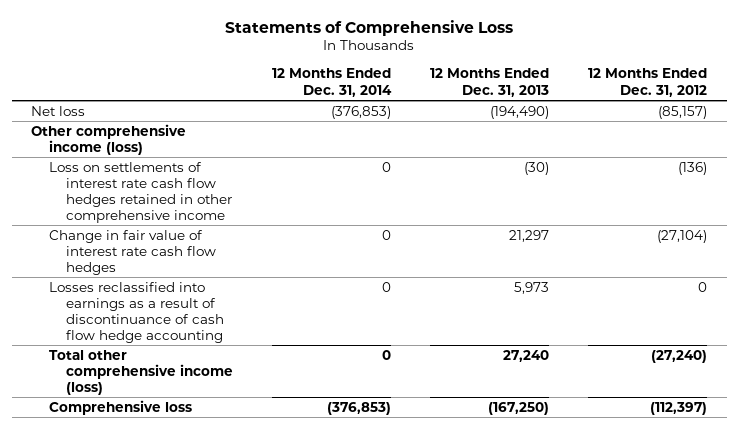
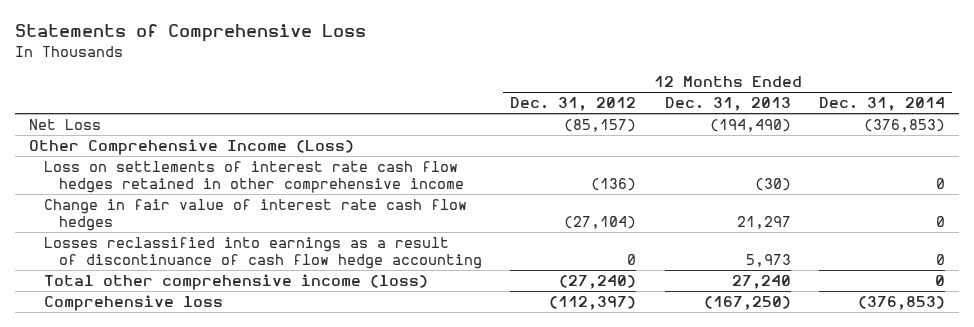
[31,105,86,116] Net loss -> [28,118,101,130] Net Loss
[31,123,187,155] Other comprehensive income (loss) -> [28,138,354,155] Other Comprehensive Income (Loss)

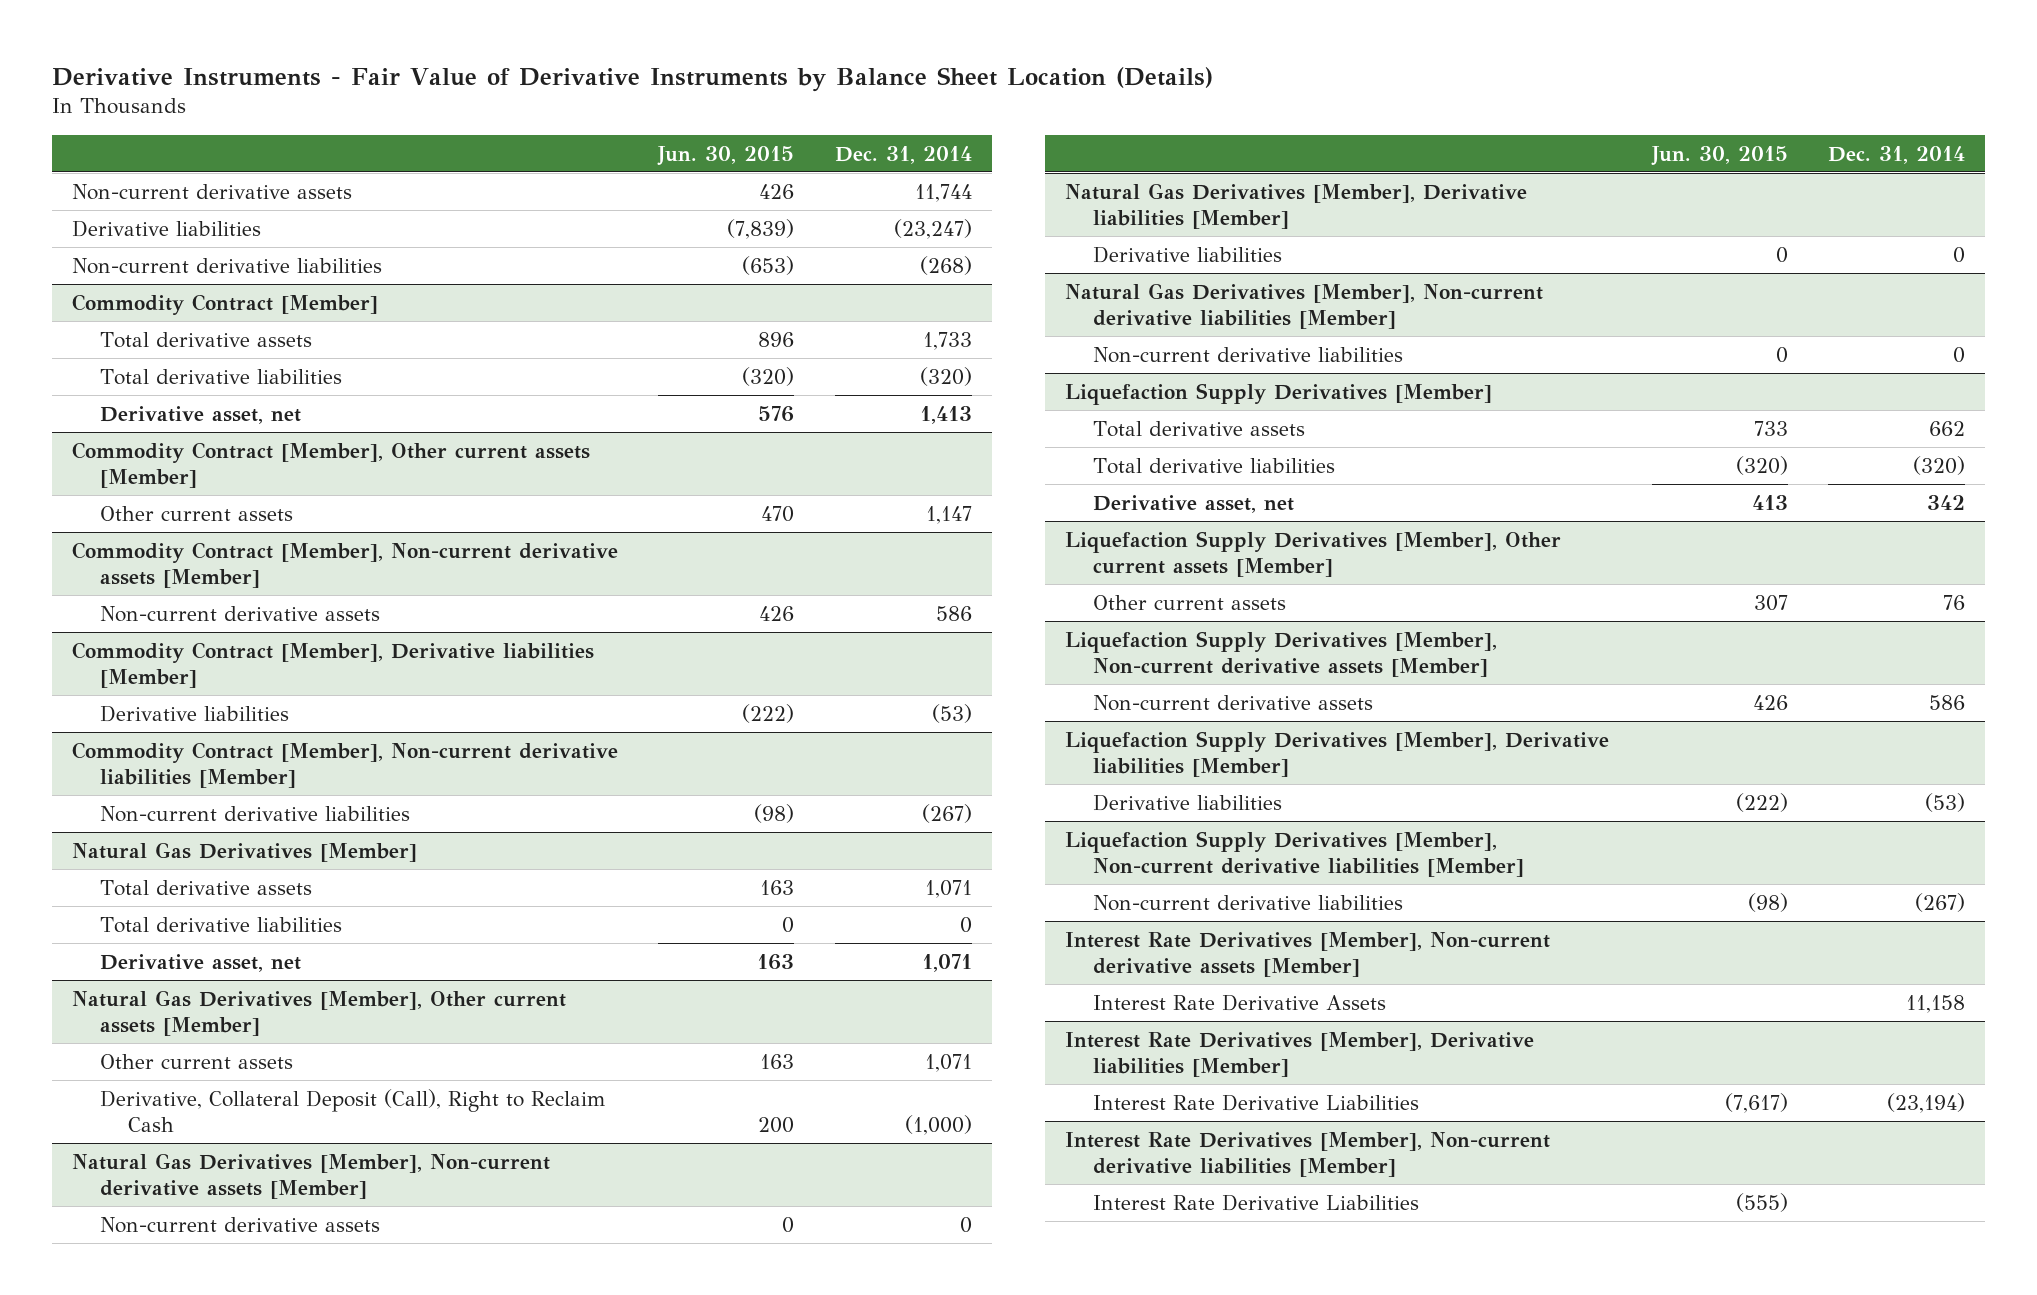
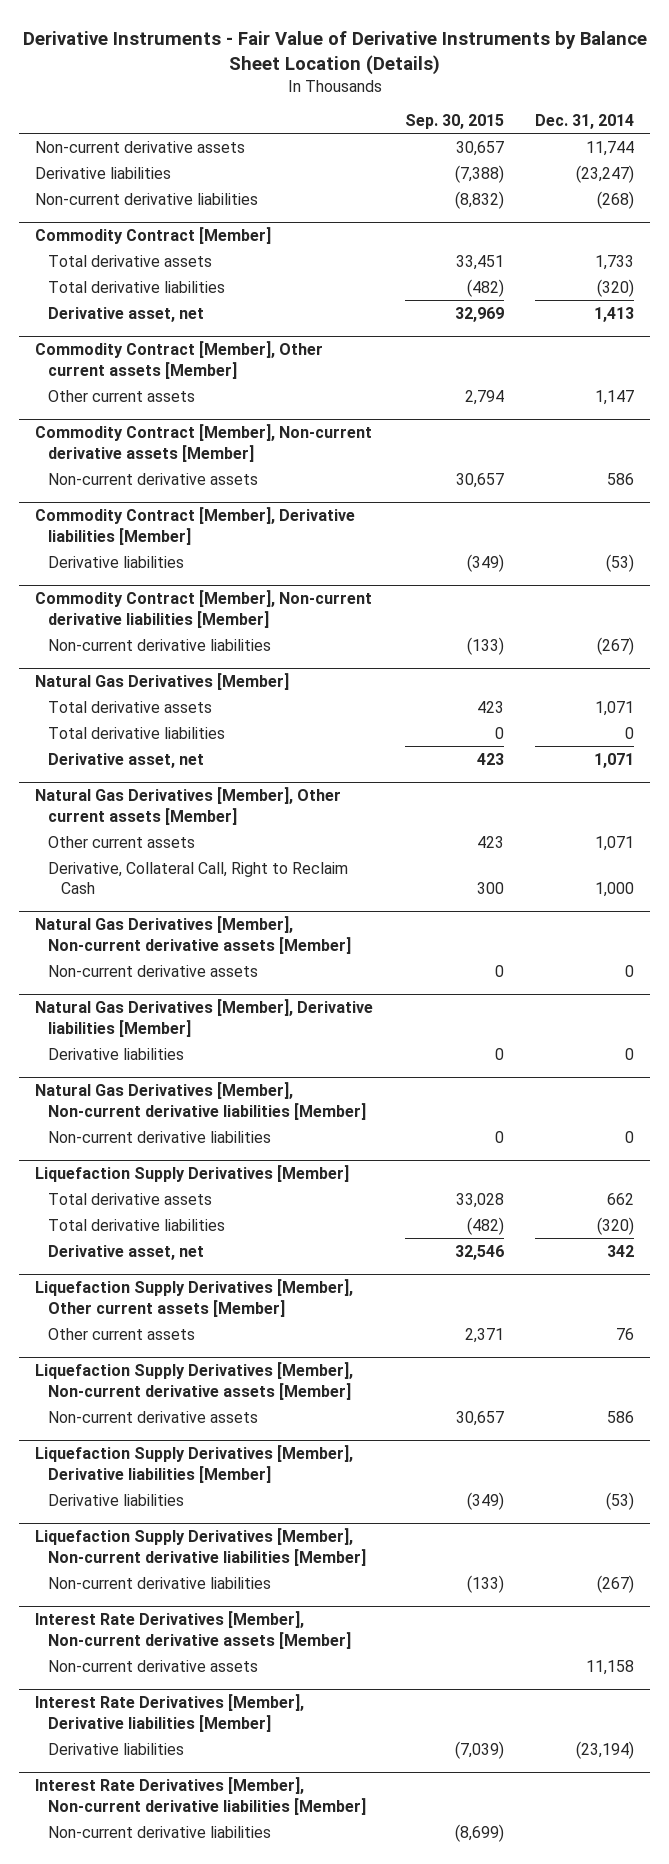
[657,145,795,166] Jun. 30, 2015 -> none
none -> [404,114,504,130] Sep. 30, 2015
[99,1088,606,1132] Derivative, Collateral Deposit (Call), Right to Reclaim Cash -> [47,861,348,895] Derivative, Collateral Call, Right to Reclaim Cash
[904,1114,972,1135] (1,000) -> [594,882,634,898] 1,000
[1093,993,1387,1011] Interest Rate Derivative Assets -> [47,1659,258,1672] Non-current derivative assets
[1093,1093,1420,1111] Interest Rate Derivative Liabilities -> [47,1742,184,1755] Derivative liabilities
[1093,1193,1420,1211] Interest Rate Derivative Liabilities -> none
none -> [47,1825,271,1838] Non-current derivative liabilities

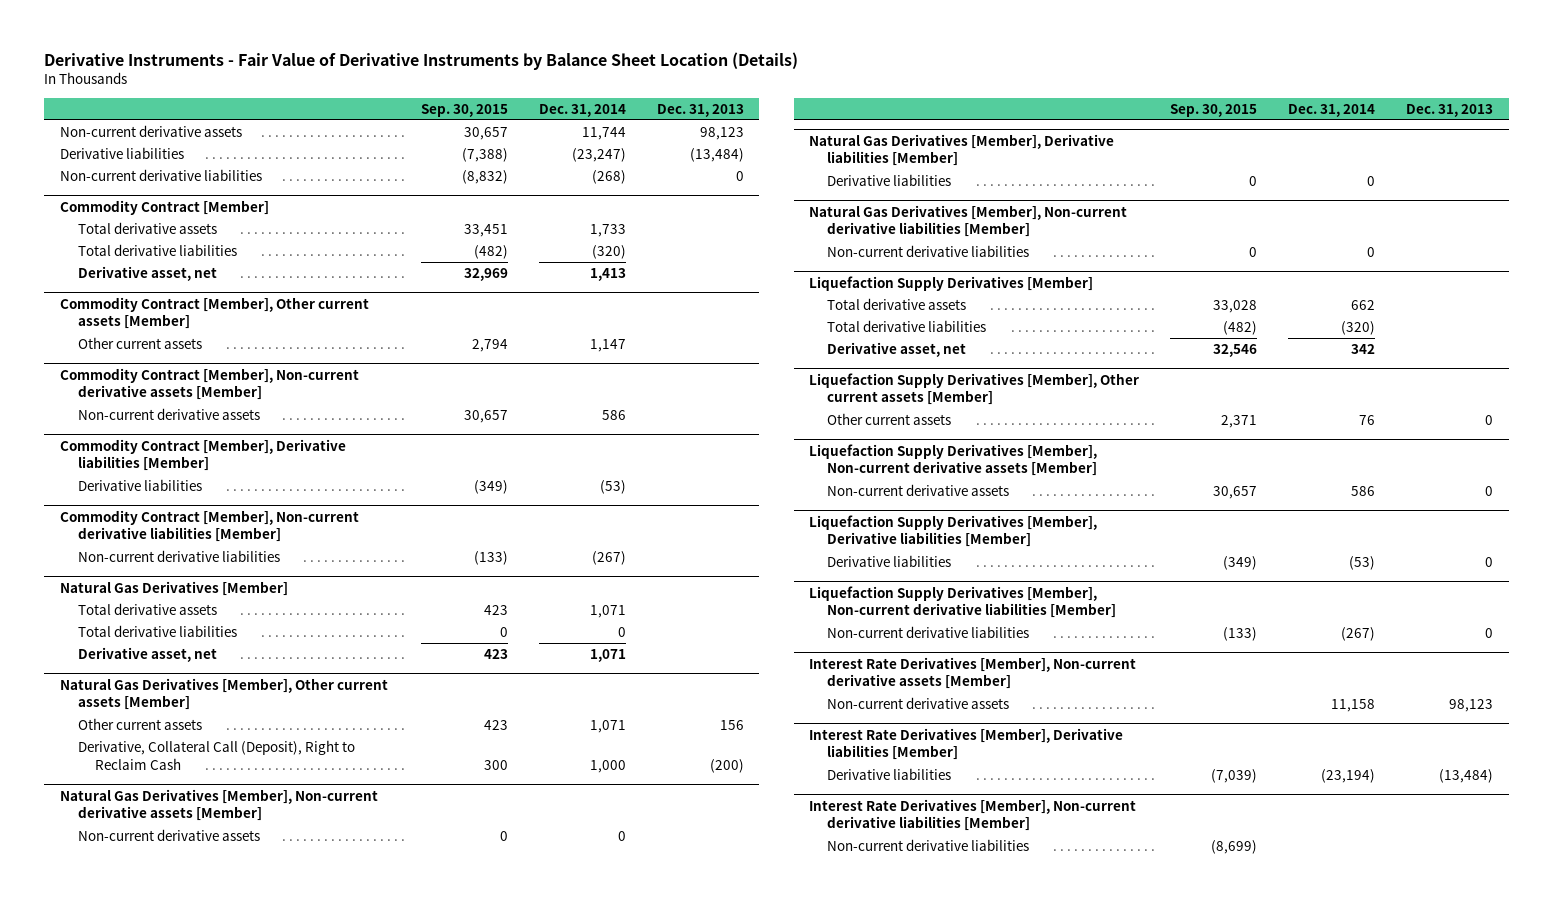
none -> [656,103,744,117] Dec. 31, 2013
[47,861,348,895] Derivative, Collateral Call, Right to Reclaim Cash -> [77,740,355,770] Derivative, Collateral Call (Deposit), Right to Reclaim Cash

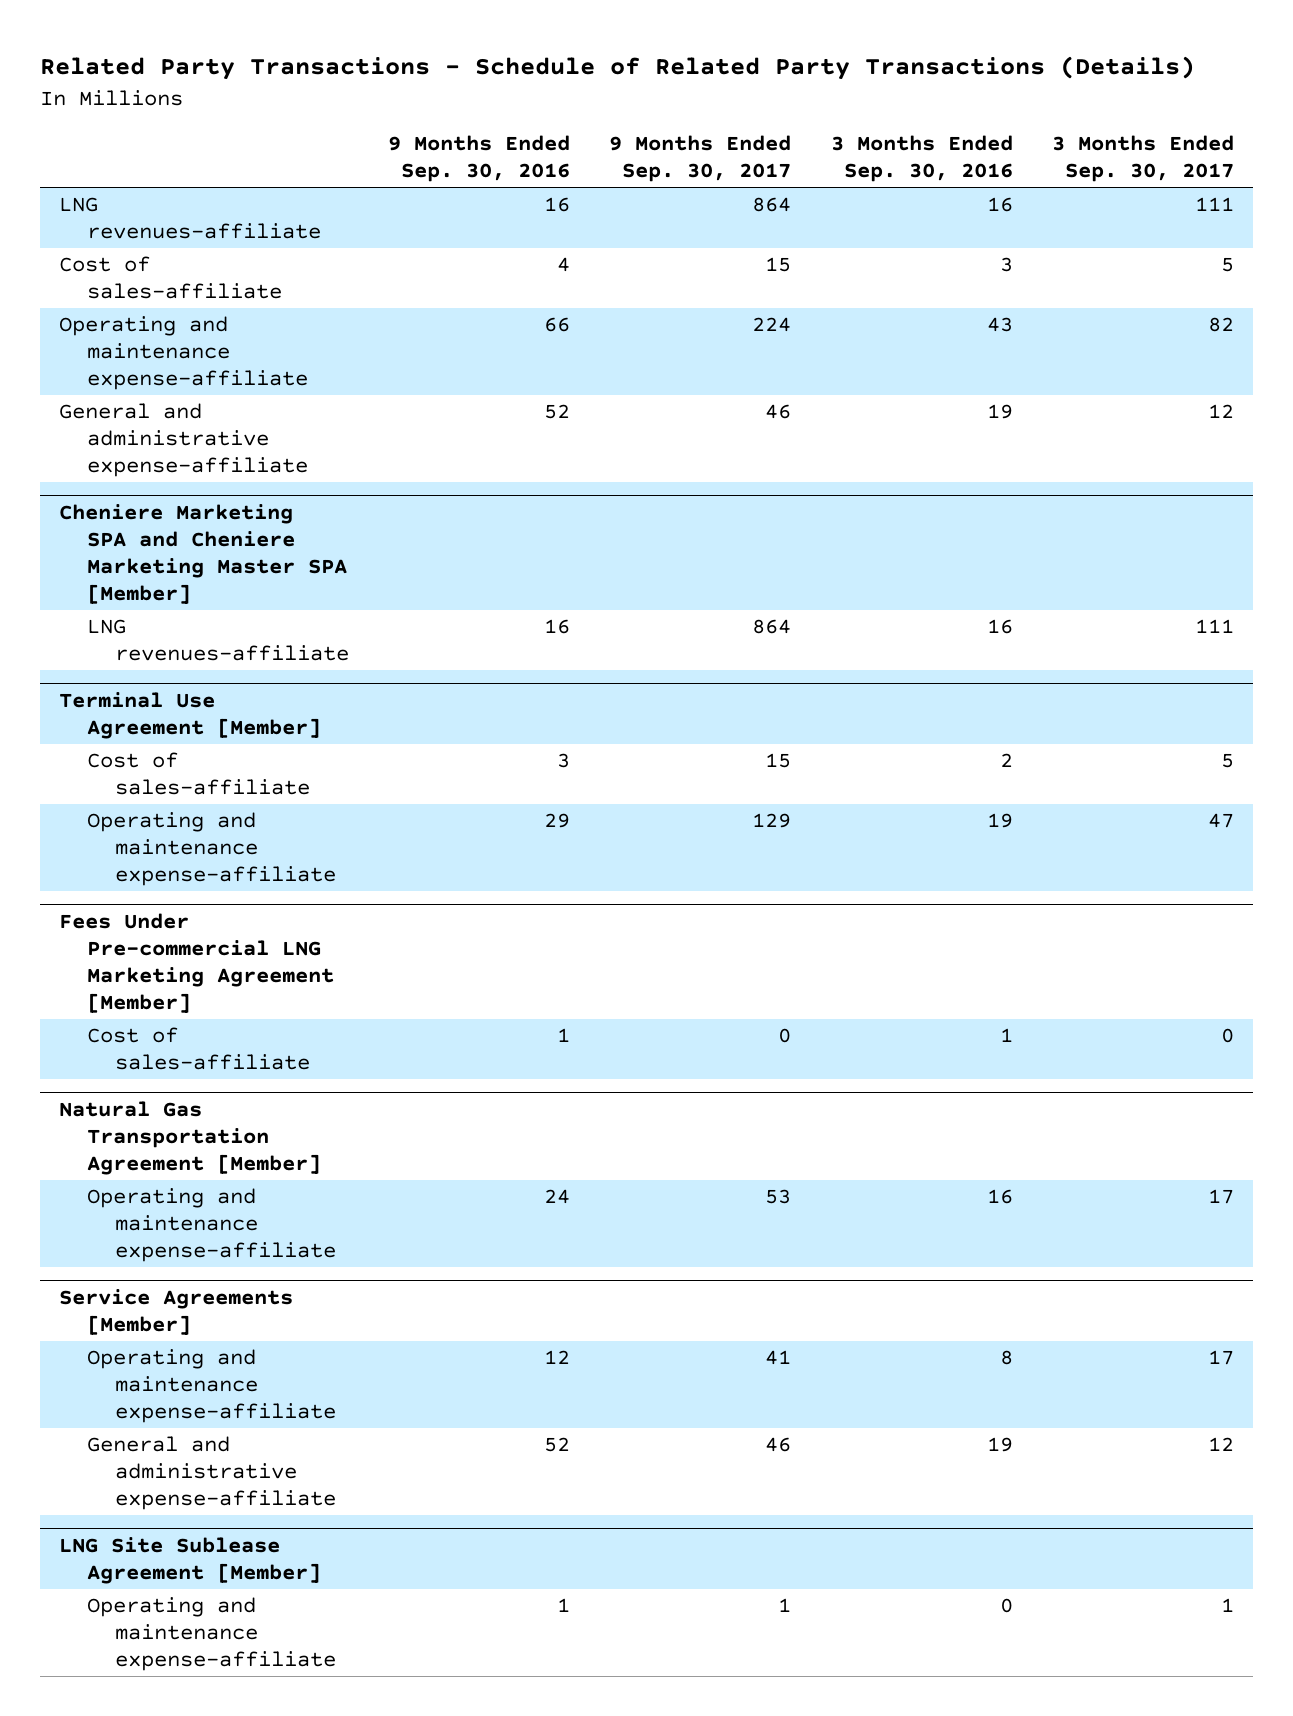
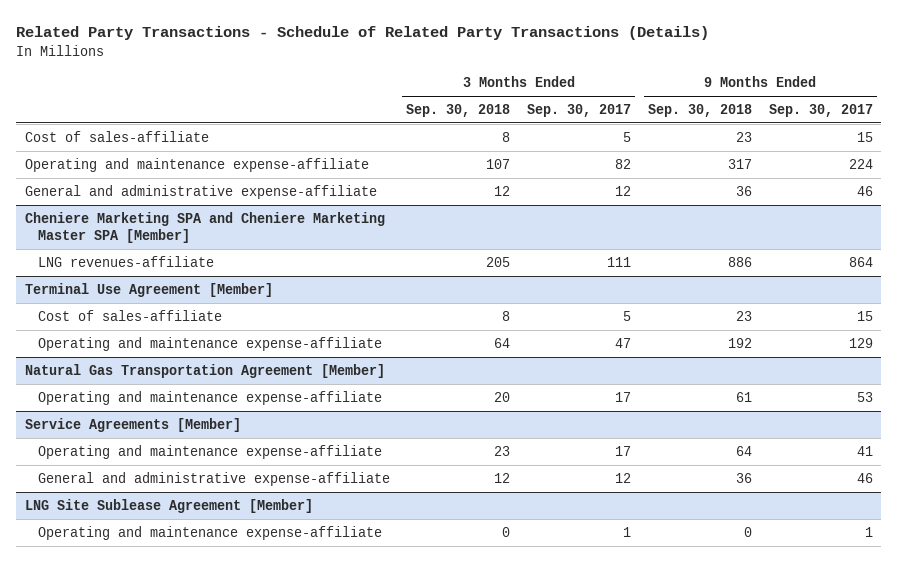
[388,134,571,183] 9 Months Ended Sep. 30, 2016 -> none
[830,134,1013,183] 3 Months Ended Sep. 30, 2016 -> none
none -> [406,103,511,117] Sep. 30, 2018
none -> [648,103,753,117] Sep. 30, 2018
[59,197,322,240] LNG revenues-affiliate -> none
[59,912,335,1013] Fees Under Pre-commercial LNG Marketing Agreement [Member] -> none
[87,1027,310,1071] Cost of sales-affiliate -> none

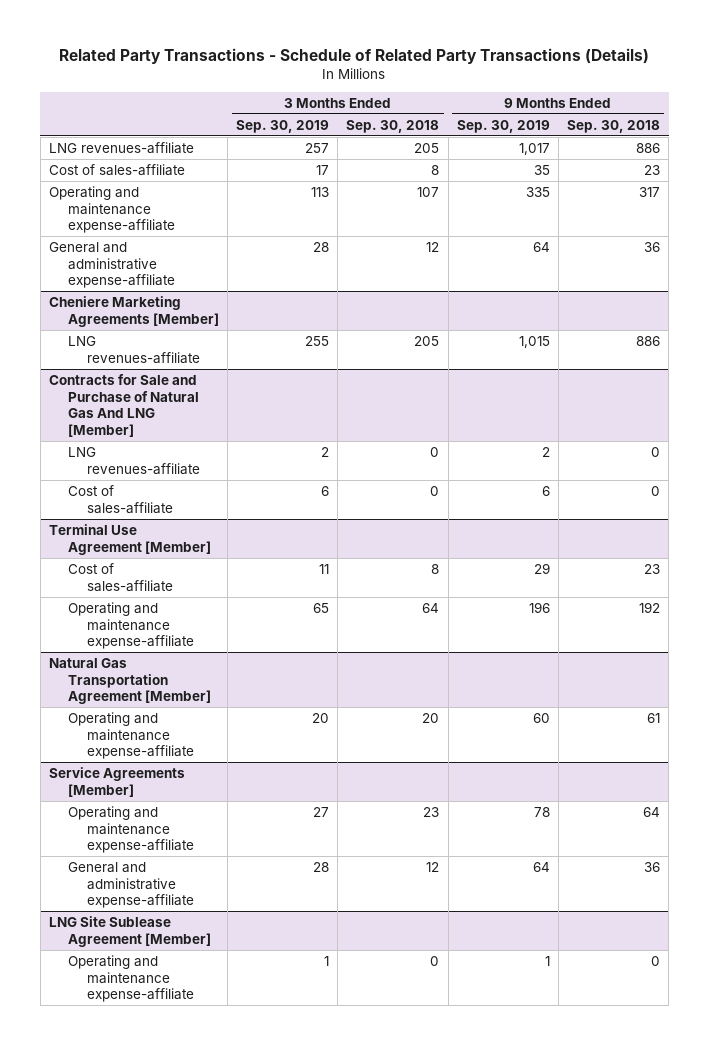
[527,103,632,117] Sep. 30, 2017 -> none
[768,103,873,117] Sep. 30, 2017 -> none
none -> [236,119,330,133] Sep. 30, 2019
none -> [456,119,550,133] Sep. 30, 2019
none -> [48,141,194,154] LNG revenues-affiliate
[24,211,385,244] Cheniere Marketing SPA and Cheniere Marketing Master SPA [Member] -> [48,295,219,327] Cheniere Marketing Agreements [Member]
none -> [48,373,199,438] Contracts for Sale and Purchase of Natural Gas And LNG [Member]
none -> [67,446,200,475] LNG revenues-affiliate
none -> [67,484,173,514] Cost of sales-affiliate

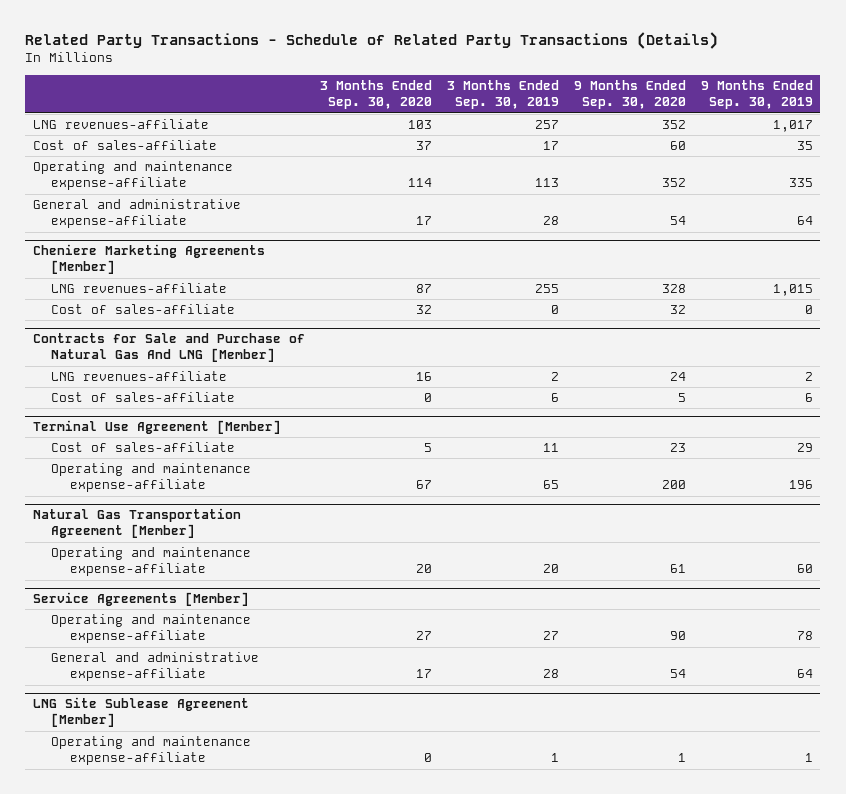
[346,119,440,133] Sep. 30, 2018 -> none
[567,119,661,133] Sep. 30, 2018 -> none
none -> [319,80,432,110] 3 Months Ended Sep. 30, 2020
none -> [573,80,686,110] 9 Months Ended Sep. 30, 2020
none -> [51,304,236,315] Cost of sales-affiliate

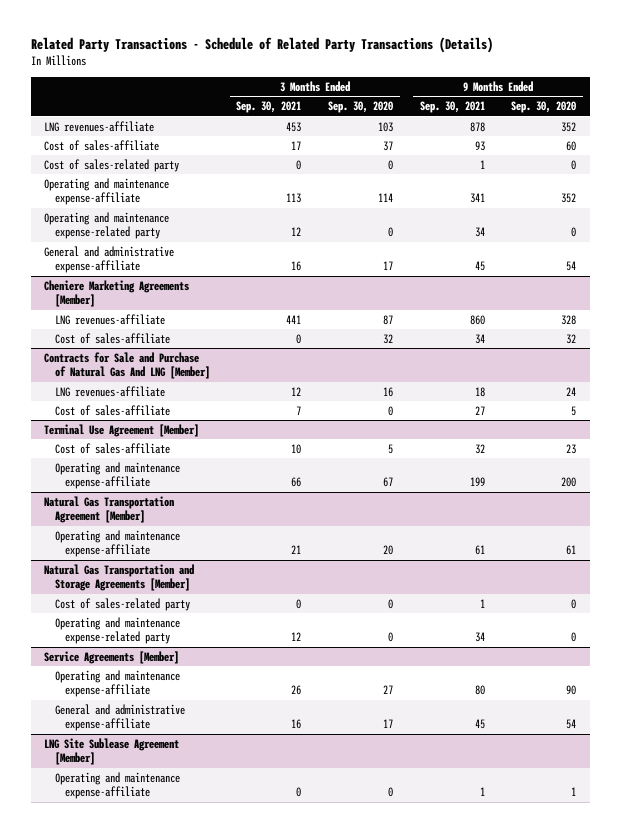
[446,80,559,110] 3 Months Ended Sep. 30, 2019 -> none
[700,80,813,110] 9 Months Ended Sep. 30, 2019 -> none
none -> [236,101,302,114] Sep. 30, 2021
none -> [419,101,485,114] Sep. 30, 2021
none -> [44,158,180,172] Cost of sales-related party
none -> [44,211,170,240] Operating and maintenance expense-related party
none -> [44,563,195,592] Natural Gas Transportation and Storage Agreements [Member]
none -> [54,597,190,611] Cost of sales-related party
none -> [54,616,180,645] Operating and maintenance expense-related party

